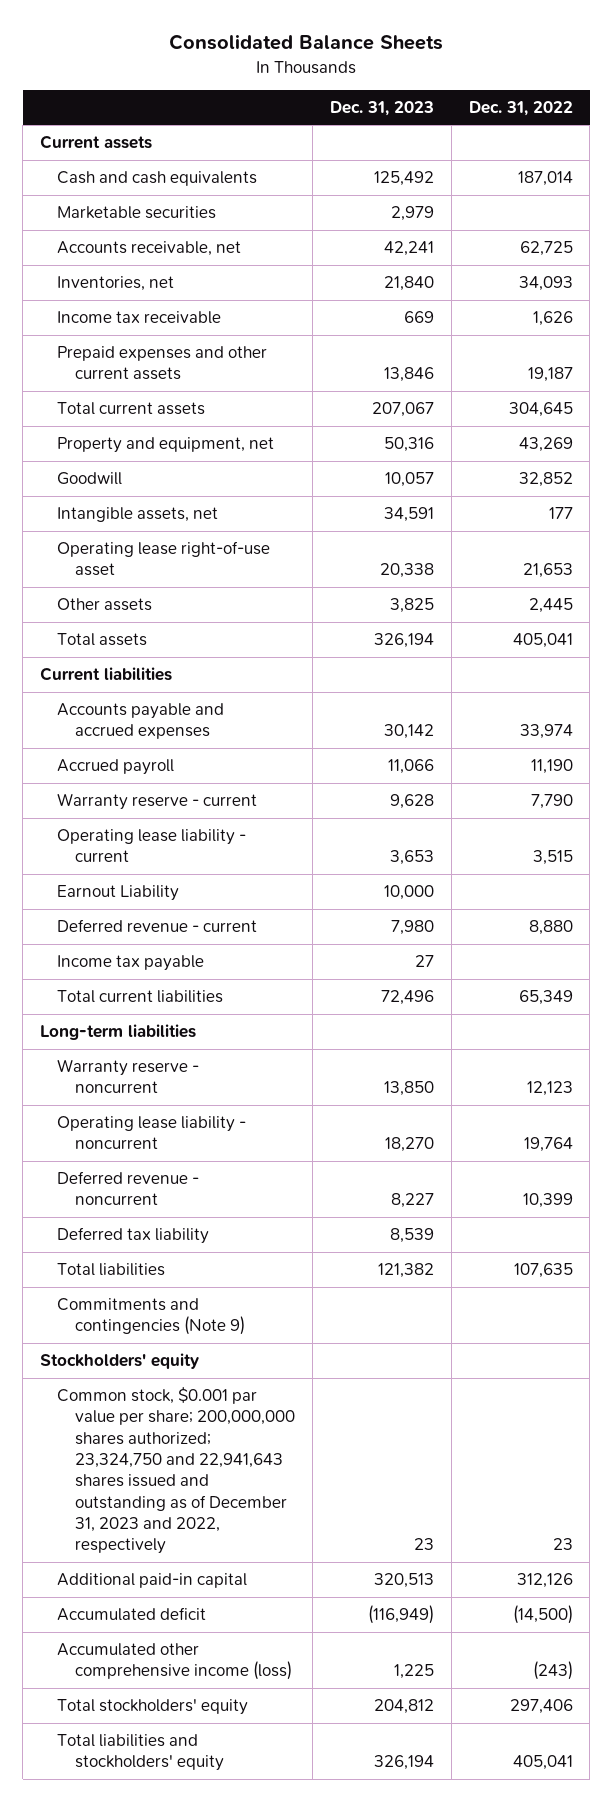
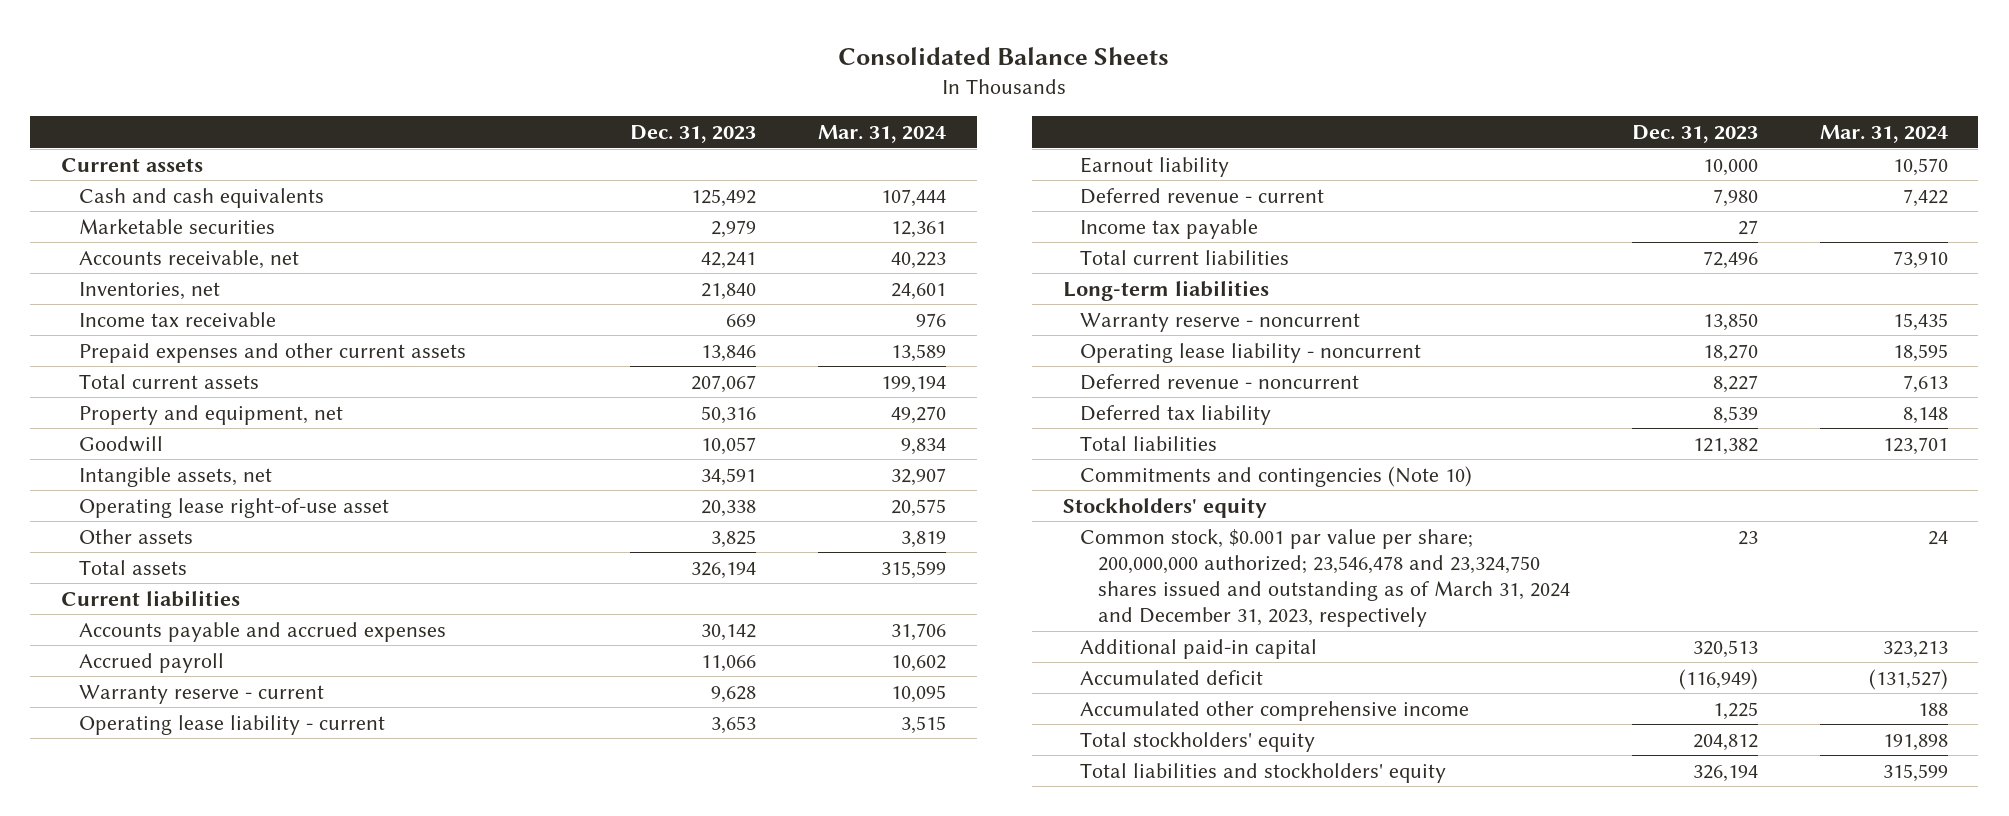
[468,100,573,116] Dec. 31, 2022 -> none
none -> [818,125,947,144] Mar. 31, 2024
[57,885,180,902] Earnout Liability -> [1080,156,1230,177] Earnout liability
[57,1298,245,1336] Commitments and contingencies (Note 9) -> [1080,465,1473,487] Commitments and contingencies (Note 10)
[57,1387,295,1555] Common stock, $0.001 par value per share; 200,000,000 shares authorized; 23,324,750 and 22,941,643 shares issued and outstanding as of December 31, 2023 and 2022, respectively -> [1080,528,1571,628] Common stock, $0.001 par value per share; 200,000,000 authorized; 23,546,478 and 23,324,750 shares issued and outstanding as of March 31, 2024 and December 31, 2023, respectively
[57,1643,292,1681] Accumulated other comprehensive income (loss) -> [1080,700,1470,721] Accumulated other comprehensive income

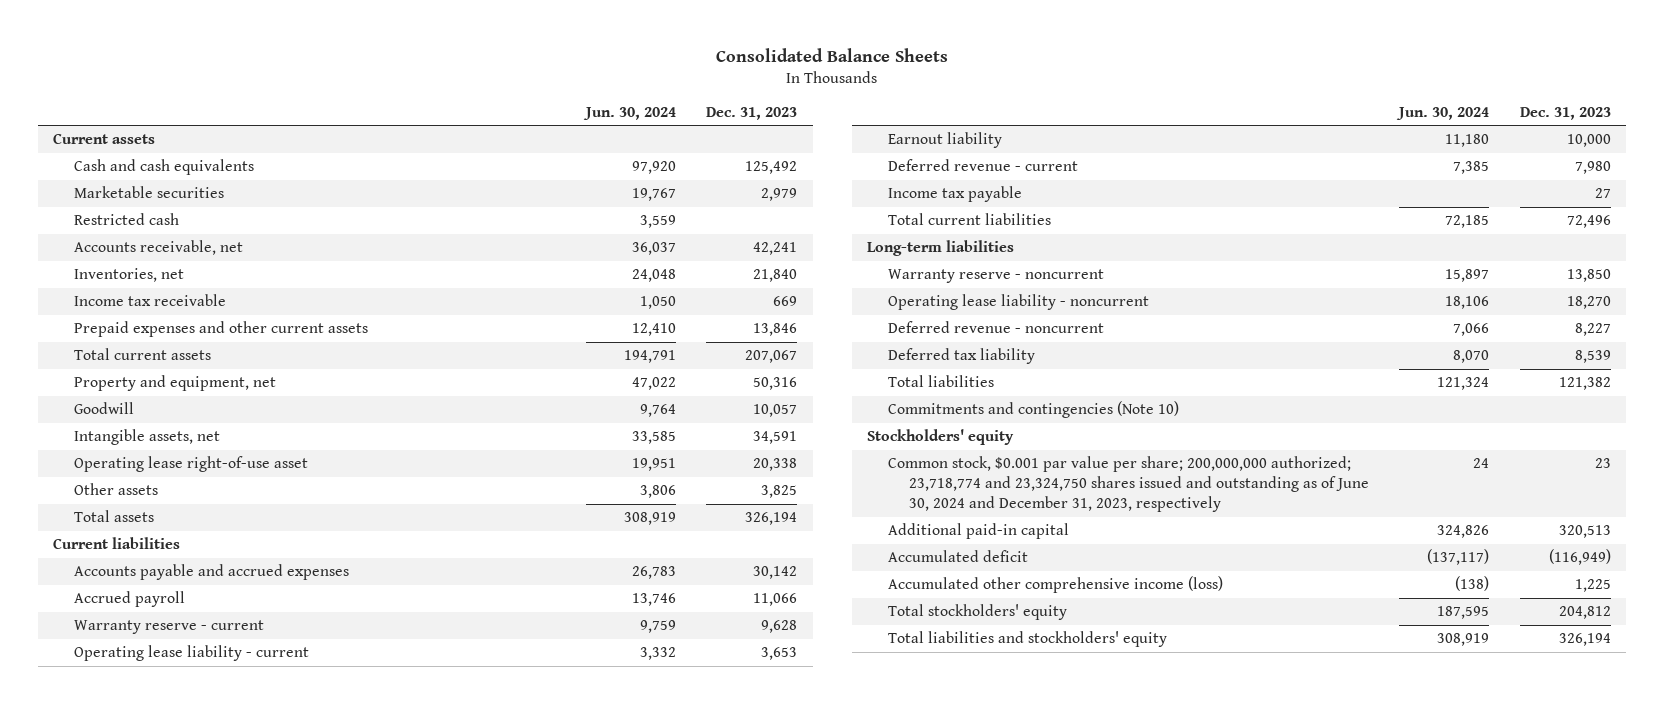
[818,125,947,144] Mar. 31, 2024 -> none
none -> [582,106,676,120] Jun. 30, 2024
none -> [74,213,180,226] Restricted cash
[1080,528,1571,628] Common stock, $0.001 par value per share; 200,000,000 authorized; 23,546,478 and 23,324,750 shares issued and outstanding as of March 31, 2024 and December 31, 2023, respectively -> [887,456,1369,513] Common stock, $0.001 par value per share; 200,000,000 authorized; 23,718,774 and 23,324,750 shares issued and outstanding as of June 30, 2024 and December 31, 2023, respectively
[1080,700,1470,721] Accumulated other comprehensive income -> [887,576,1223,594] Accumulated other comprehensive income (loss)

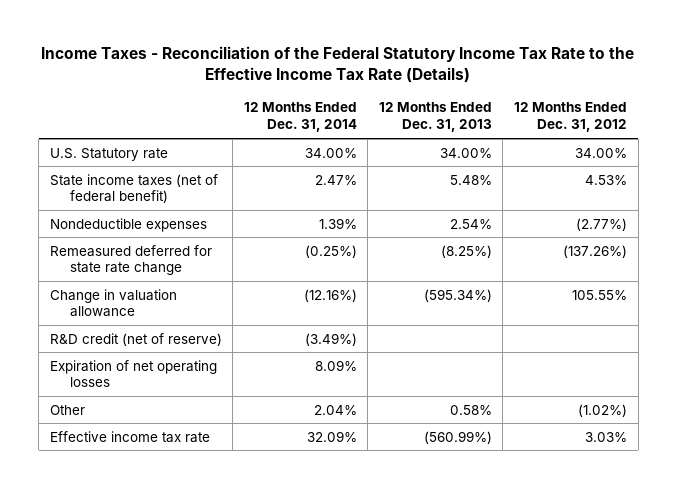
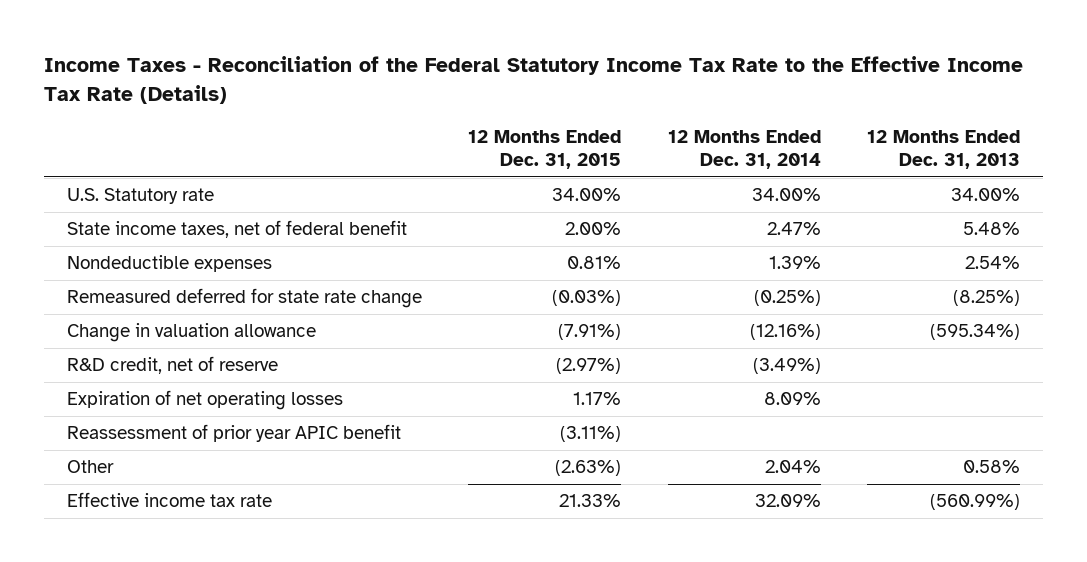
[514,102,628,133] 12 Months Ended Dec. 31, 2012 -> none
none -> [468,129,622,170] 12 Months Ended Dec. 31, 2015
[49,173,218,204] State income taxes (net of federal benefit) -> [66,220,407,239] State income taxes, net of federal benefit
[49,332,222,346] R&D credit (net of reserve) -> [66,356,278,375] R&D credit, net of reserve
none -> [66,424,401,443] Reassessment of prior year APIC benefit

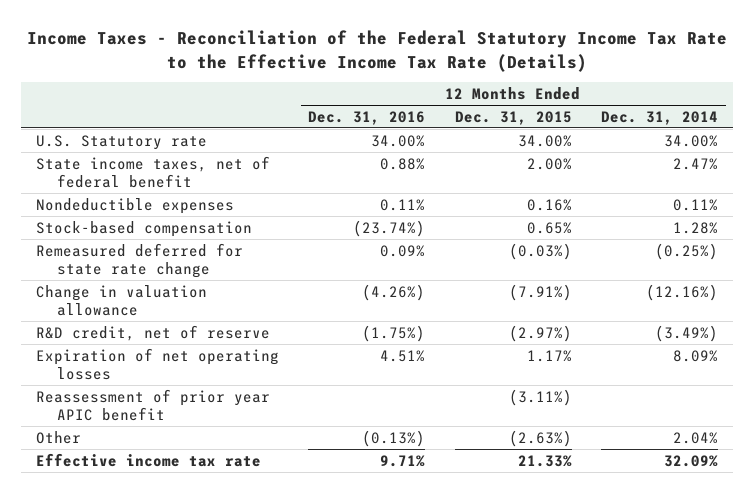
[866,129,1020,170] 12 Months Ended Dec. 31, 2013 -> none
none -> [308,110,426,125] Dec. 31, 2016
[567,256,622,270] 0.81% -> [526,198,572,211] 0.16%
[768,256,821,270] 1.39% -> [673,198,719,211] 0.11%
none -> [36,220,253,237] Stock-based compensation

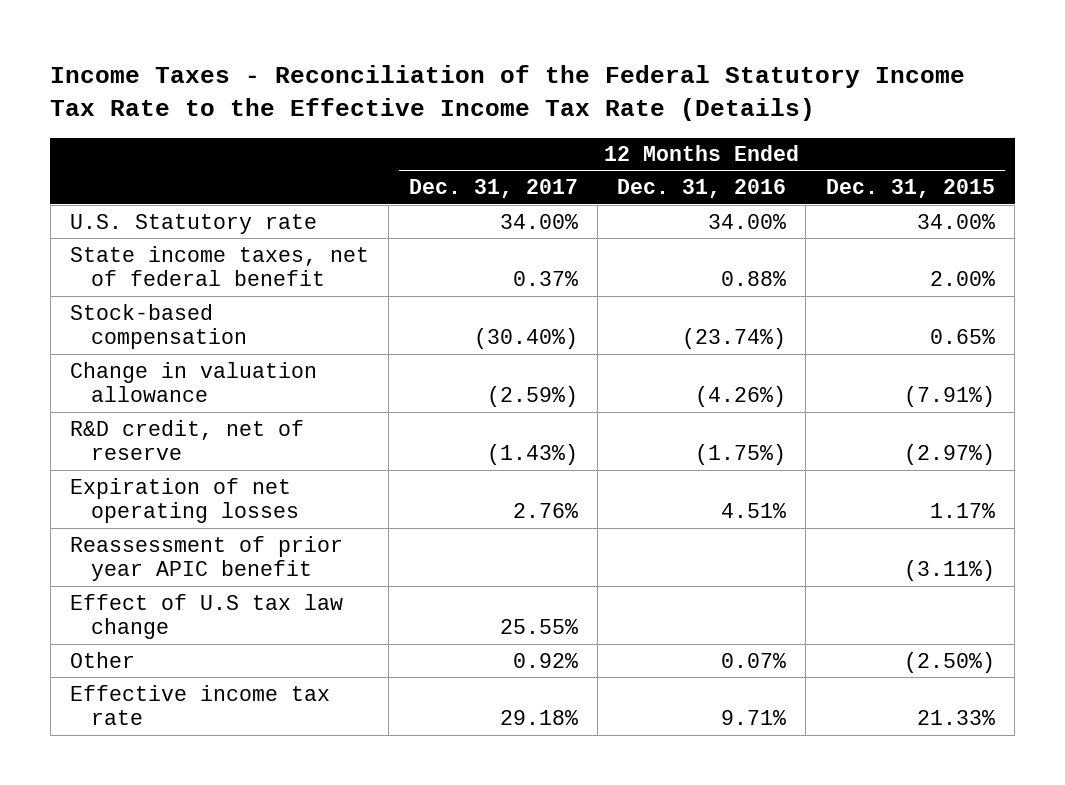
[601,110,719,125] Dec. 31, 2014 -> none
none -> [408,179,578,199] Dec. 31, 2017
[36,197,235,214] Nondeductible expenses -> none
[36,242,244,278] Remeasured deferred for state rate change -> none
none -> [69,593,343,640] Effect of U.S tax law change
[362,429,426,447] (0.13%) -> [721,652,787,668] 0.07%
[508,429,572,447] (2.63%) -> [903,651,995,673] (2.50%)

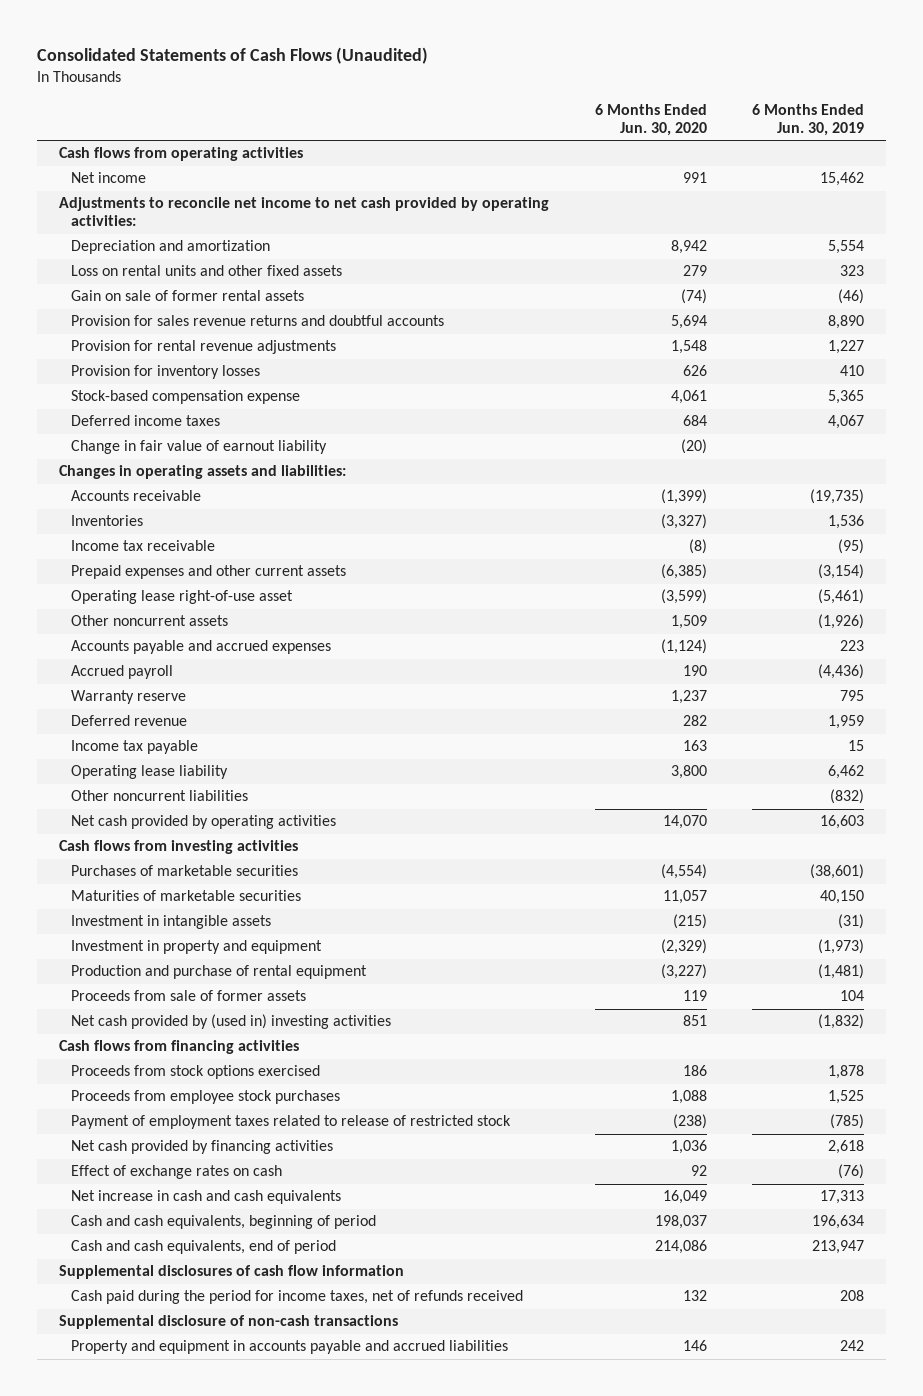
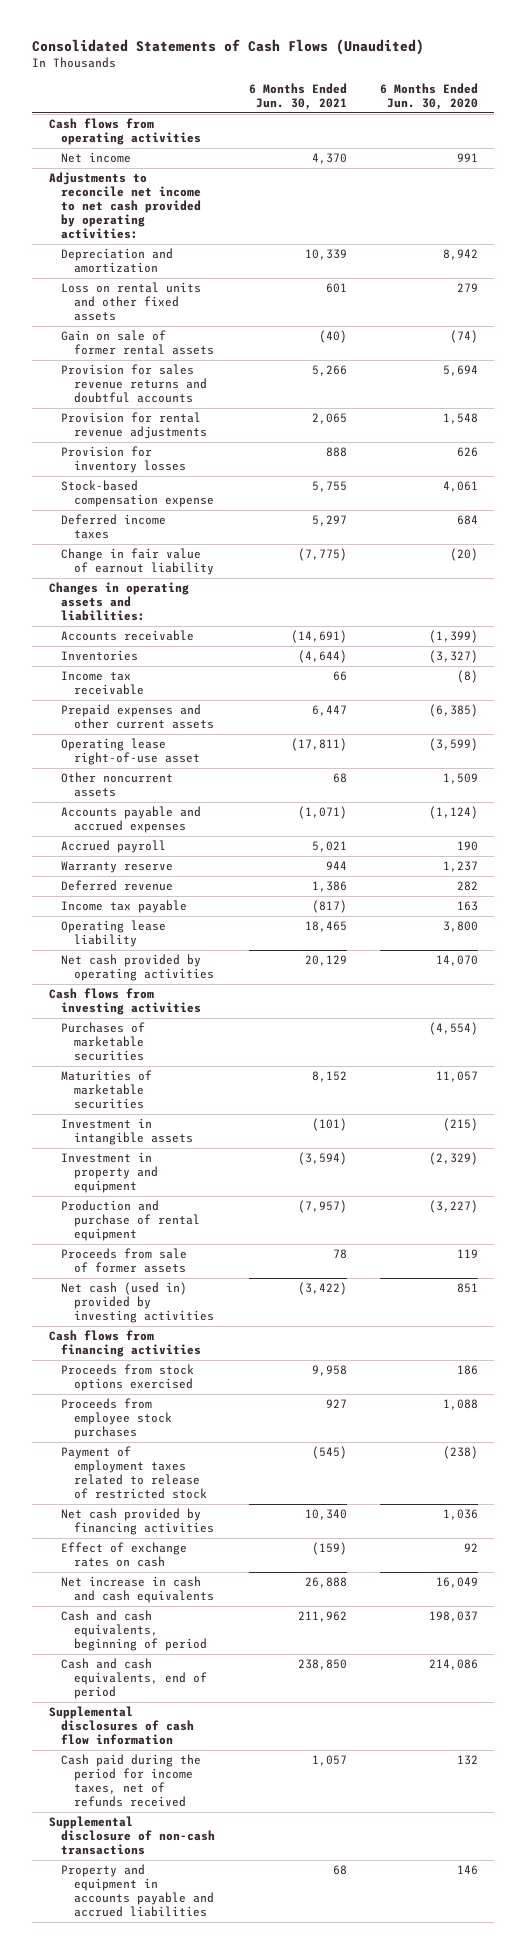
[751,104,864,136] 6 Months Ended Jun. 30, 2019 -> none
none -> [248,83,347,111] 6 Months Ended Jun. 30, 2021
[70,790,248,802] Other noncurrent liabilities -> none
[70,1014,391,1030] Net cash provided by (used in) investing activities -> [61,1282,215,1324] Net cash (used in) provided by investing activities

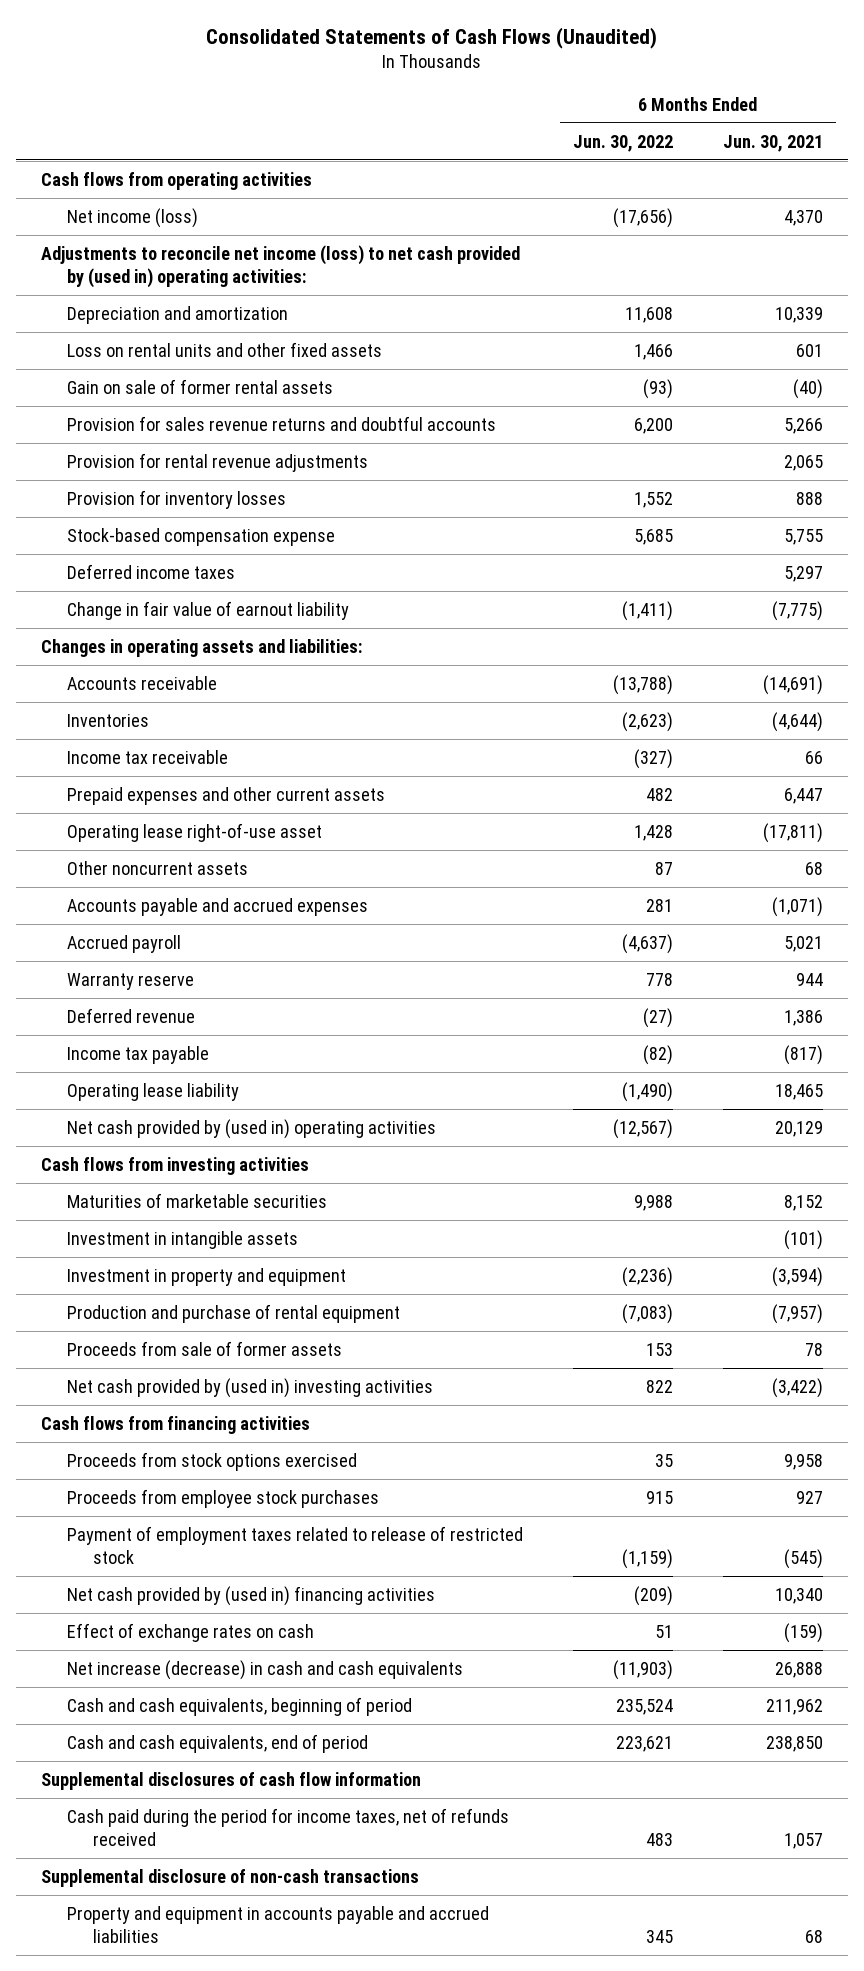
[379,83,478,111] 6 Months Ended Jun. 30, 2020 -> none
none -> [572,134,673,152] Jun. 30, 2022
[61,152,132,164] Net income -> [66,207,198,228] Net income (loss)
[48,172,202,239] Adjustments to reconcile net income to net cash provided by operating activities: -> [40,244,520,288] Adjustments to reconcile net income (loss) to net cash provided by (used in) operating activities:
[61,954,215,982] Net cash provided by operating activities -> [66,1118,436,1139] Net cash provided by (used in) operating activities
[61,1022,146,1062] Purchases of marketable securities -> none
[61,1282,215,1324] Net cash (used in) provided by investing activities -> [66,1377,433,1398] Net cash provided by (used in) investing activities
[61,1508,215,1536] Net cash provided by financing activities -> [66,1585,435,1606] Net cash provided by (used in) financing activities
[61,1576,215,1604] Net increase in cash and cash equivalents -> [66,1659,463,1680] Net increase (decrease) in cash and cash equivalents

